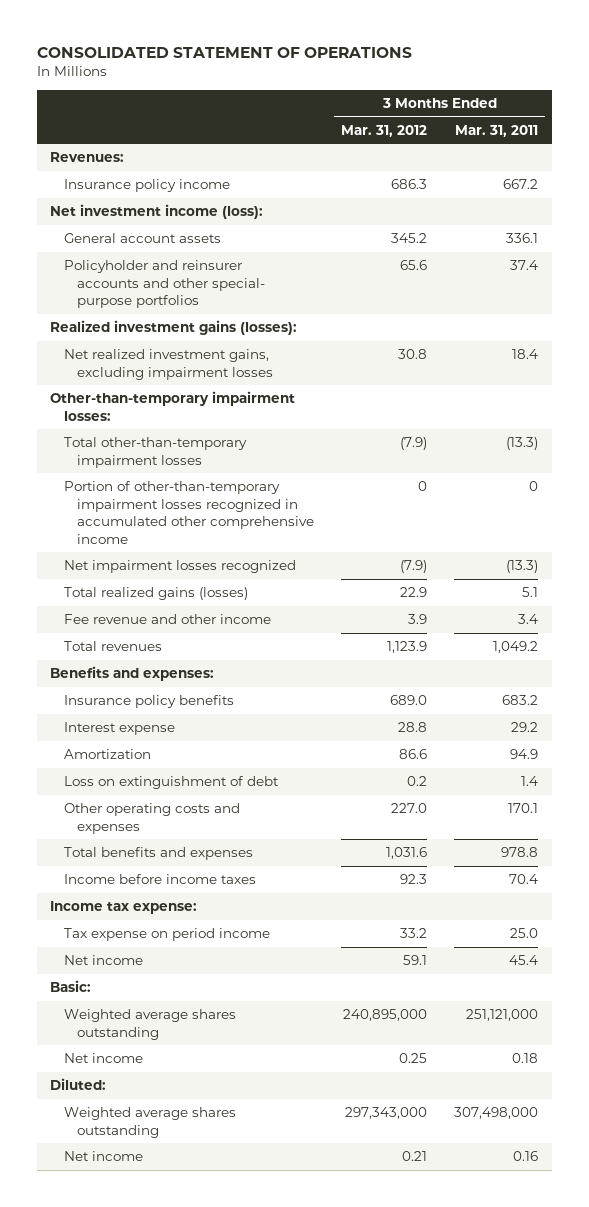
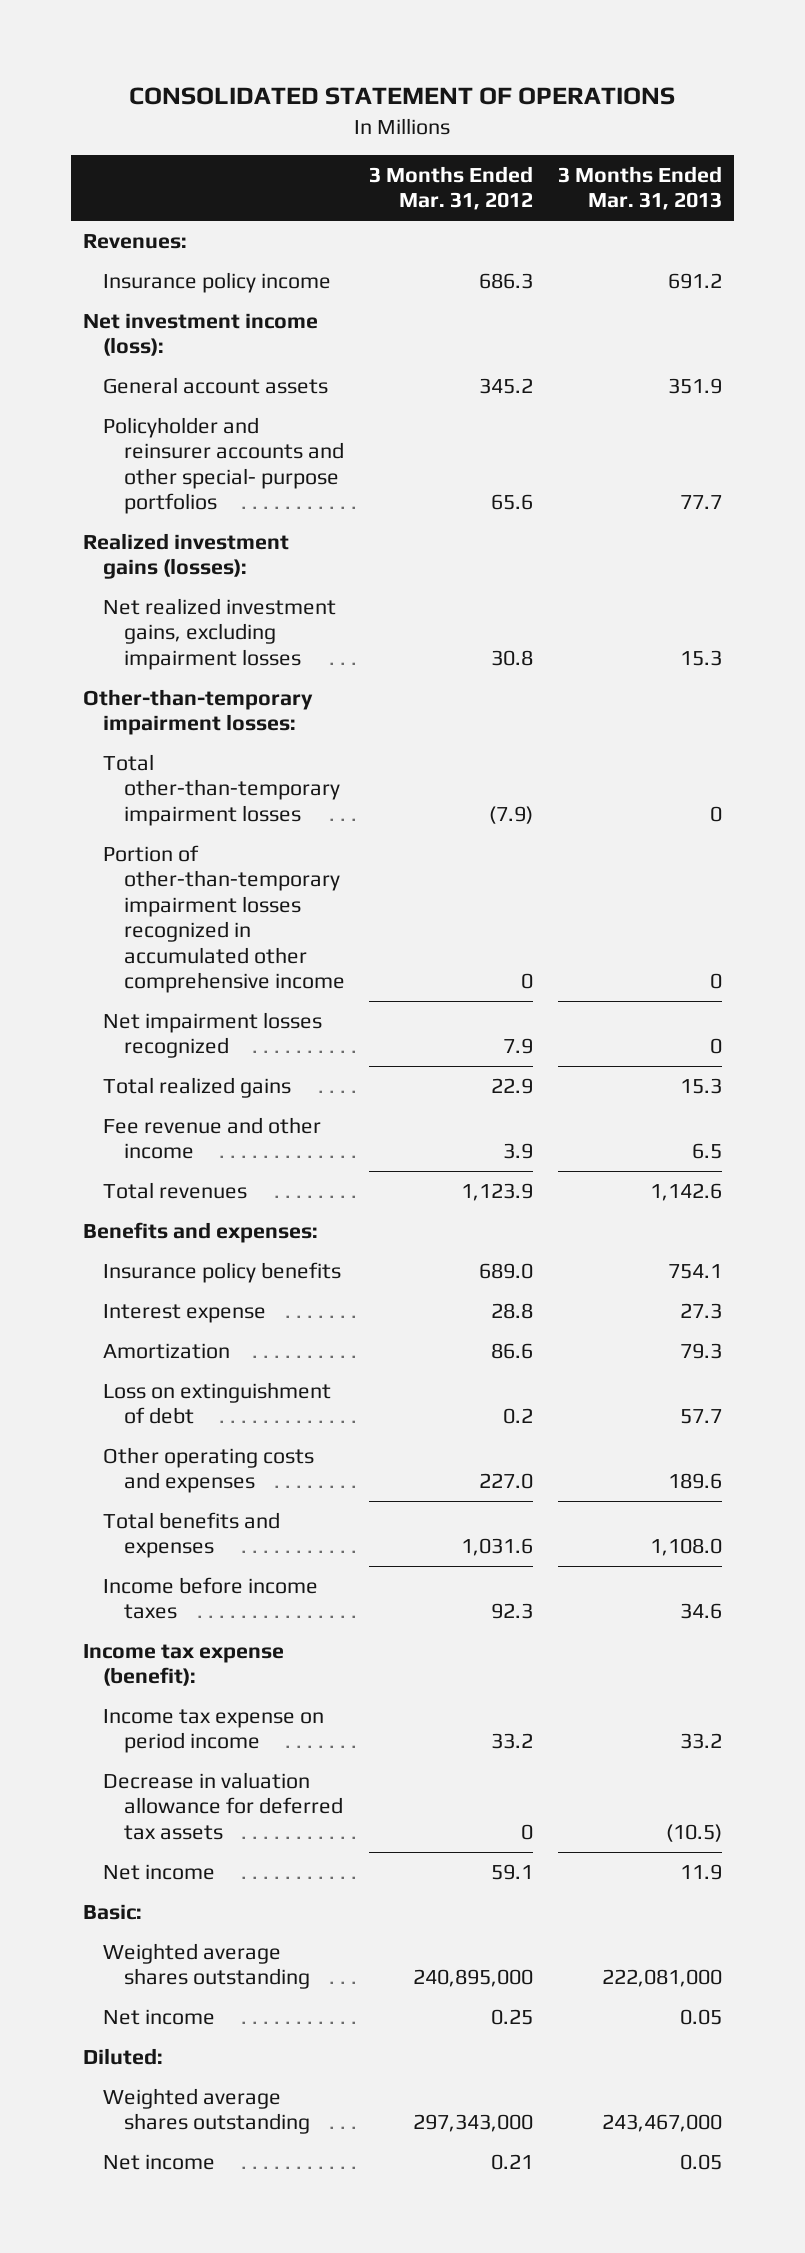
[455,124,539,137] Mar. 31, 2011 -> none
none -> [557,165,722,211] 3 Months Ended Mar. 31, 2013
[400,560,428,574] (7.9) -> [503,1038,534,1055] 7.9
[63,587,248,601] Total realized gains (losses) -> [103,1076,292,1098] Total realized gains
[50,901,198,915] Income tax expense: -> [83,1643,285,1687] Income tax expense (benefit):
[63,928,270,942] Tax expense on period income -> [103,1708,325,1754] Income tax expense on period income
none -> [103,1771,343,1840] Decrease in valuation allowance for deferred tax assets

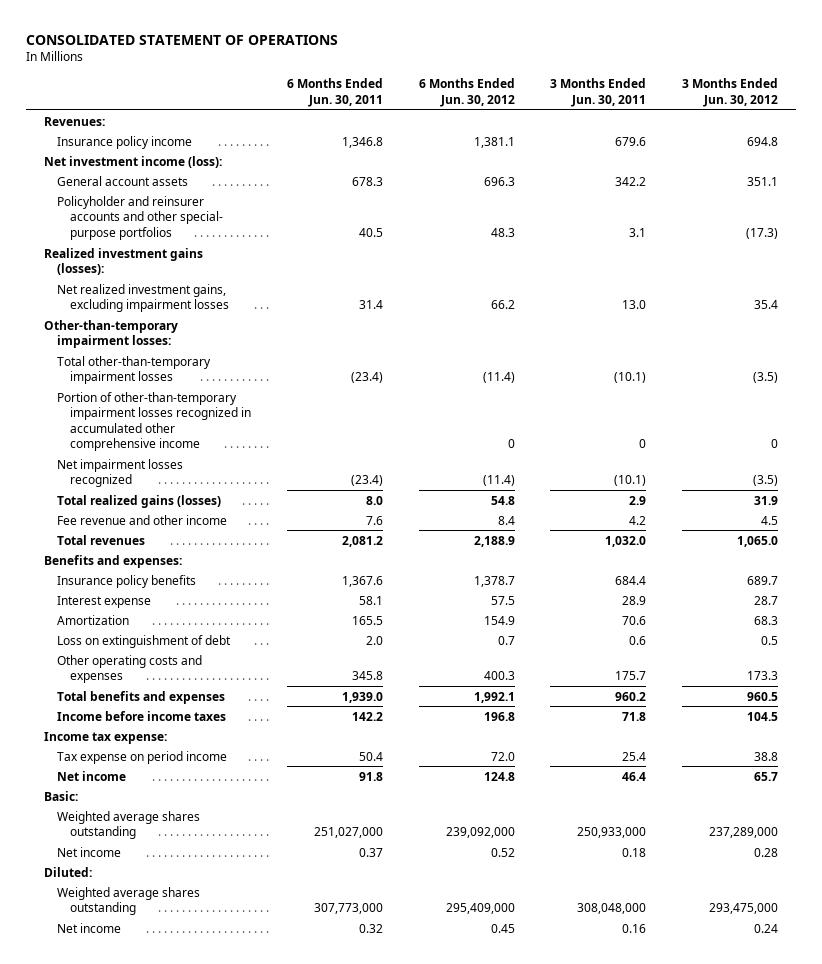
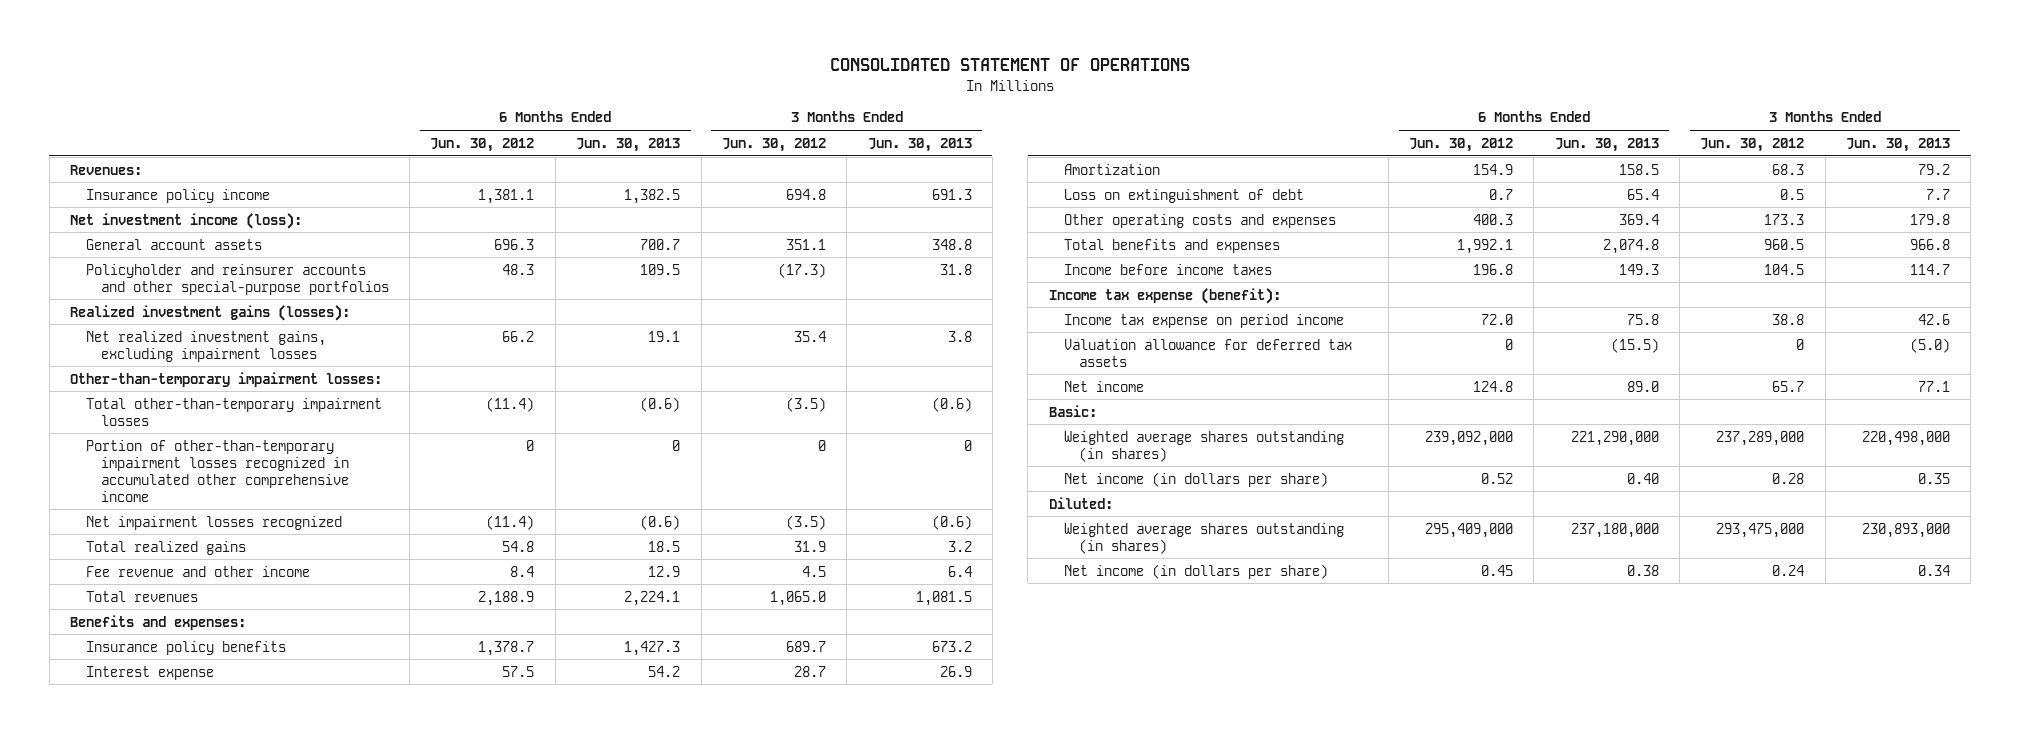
[286,78,383,107] 6 Months Ended Jun. 30, 2011 -> none
[550,78,647,107] 3 Months Ended Jun. 30, 2011 -> none
none -> [576,137,681,152] Jun. 30, 2013
none -> [867,137,972,152] Jun. 30, 2013
[57,195,224,240] Policyholder and reinsurer accounts and other special- purpose portfolios -> [85,263,389,295] Policyholder and reinsurer accounts and other special-purpose portfolios
[57,494,222,508] Total realized gains (losses) -> [85,540,246,555] Total realized gains
[43,731,167,744] Income tax expense: -> [1048,287,1281,304] Income tax expense (benefit):
[57,750,228,764] Tax expense on period income -> [1063,313,1344,328] Income tax expense on period income
none -> [1063,338,1352,367] Valuation allowance for deferred tax assets
[57,810,201,840] Weighted average shares outstanding -> [1063,430,1344,462] Weighted average shares outstanding (in shares)
[57,846,122,857] Net income -> [1063,471,1328,487] Net income (in dollars per share)
[57,886,201,916] Weighted average shares outstanding -> [1063,522,1344,554] Weighted average shares outstanding (in shares)
[57,922,122,933] Net income -> [1063,563,1328,579] Net income (in dollars per share)

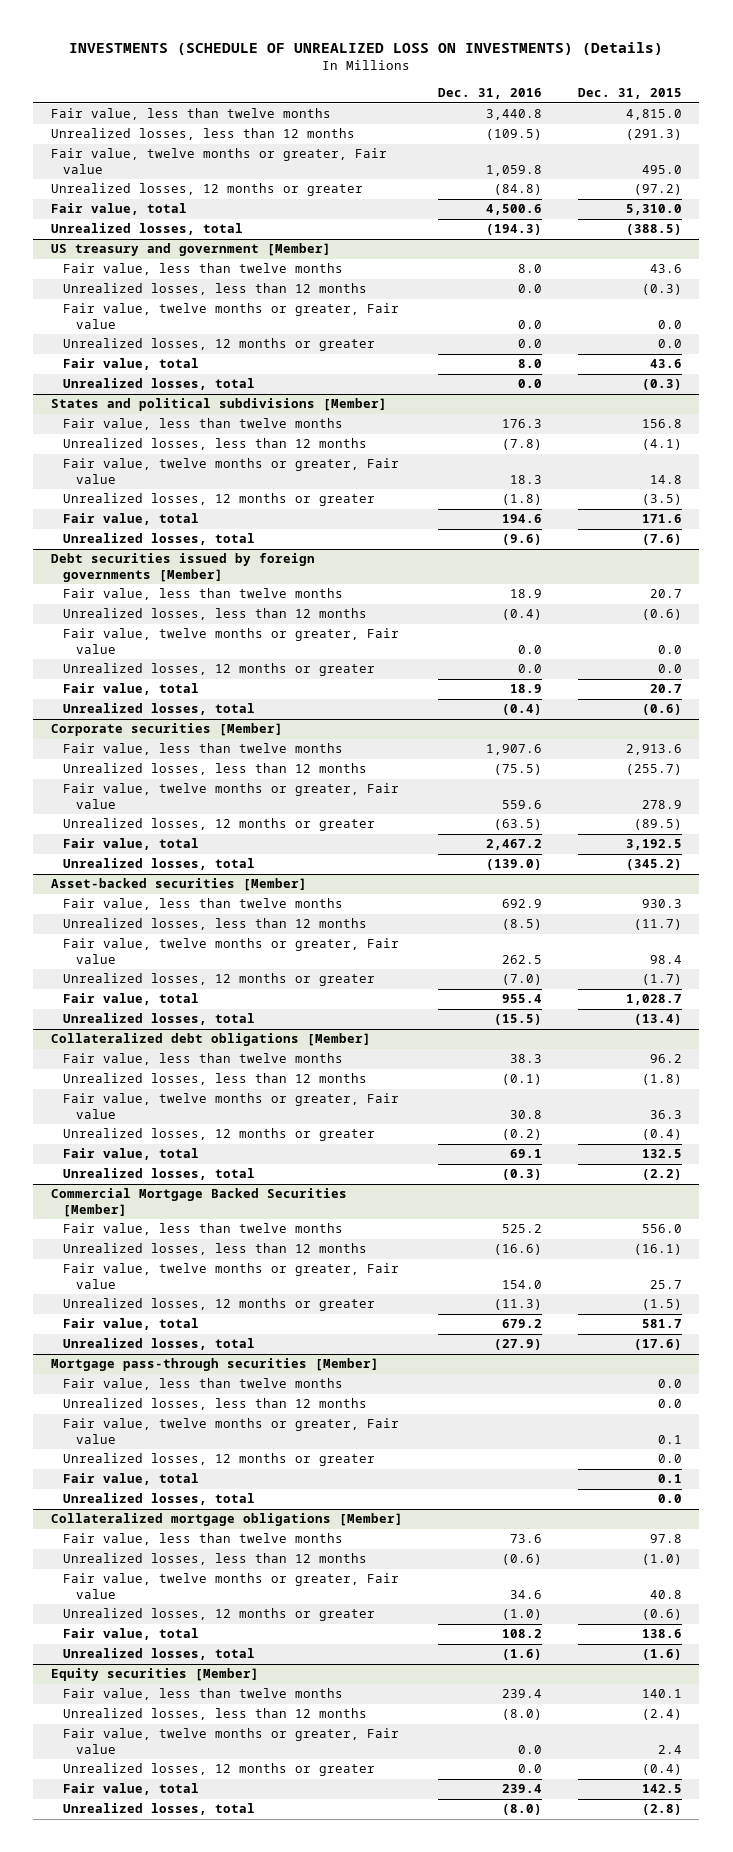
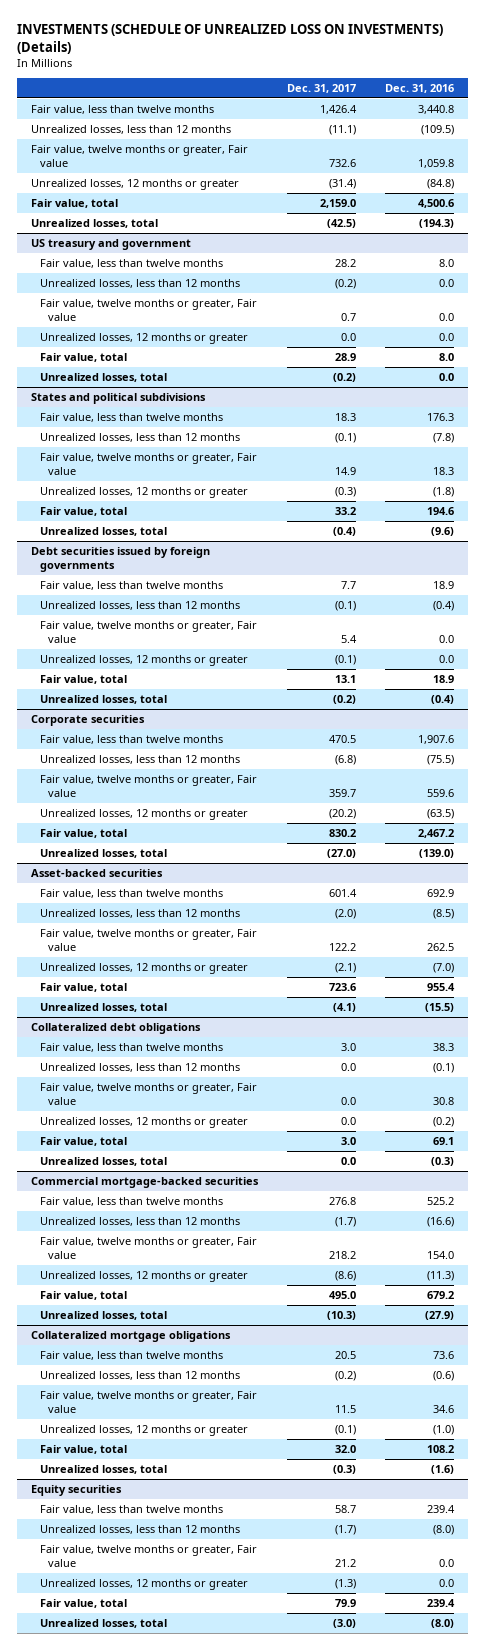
[577,88,682,100] Dec. 31, 2015 -> none
none -> [287,83,357,93] Dec. 31, 2017
[50,243,331,257] US treasury and government [Member] -> [31,238,192,250] US treasury and government
[50,398,387,412] States and political subdivisions [Member] -> [31,392,207,404] States and political subdivisions
[50,553,315,582] Debt securities issued by foreign governments [Member] -> [31,546,211,573] Debt securities issued by foreign governments
[50,723,283,737] Corporate securities [Member] -> [31,714,146,726] Corporate securities
[50,878,307,892] Asset-backed securities [Member] -> [31,868,164,877] Asset-backed securities
[50,1033,371,1047] Collateralized debt obligations [Member] -> [31,1022,202,1034] Collateralized debt obligations
[50,1188,347,1217] Commercial Mortgage Backed Securities [Member] -> [31,1176,260,1188] Commercial mortgage-backed securities
[50,1358,379,1372] Mortgage pass-through securities [Member] -> none
[63,1378,344,1391] Fair value, less than twelve months -> none
[63,1398,368,1411] Unrealized losses, less than 12 months -> none
[63,1418,400,1444] Fair value, twelve months or greater, Fair value -> none
[63,1453,376,1467] Unrealized losses, 12 months or greater -> none
[63,1473,200,1486] Fair value, total -> none
[63,1493,256,1506] Unrealized losses, total -> none
[50,1513,403,1527] Collateralized mortgage obligations [Member] -> [31,1330,232,1342] Collateralized mortgage obligations
[50,1668,259,1682] Equity securities [Member] -> [31,1484,123,1496] Equity securities

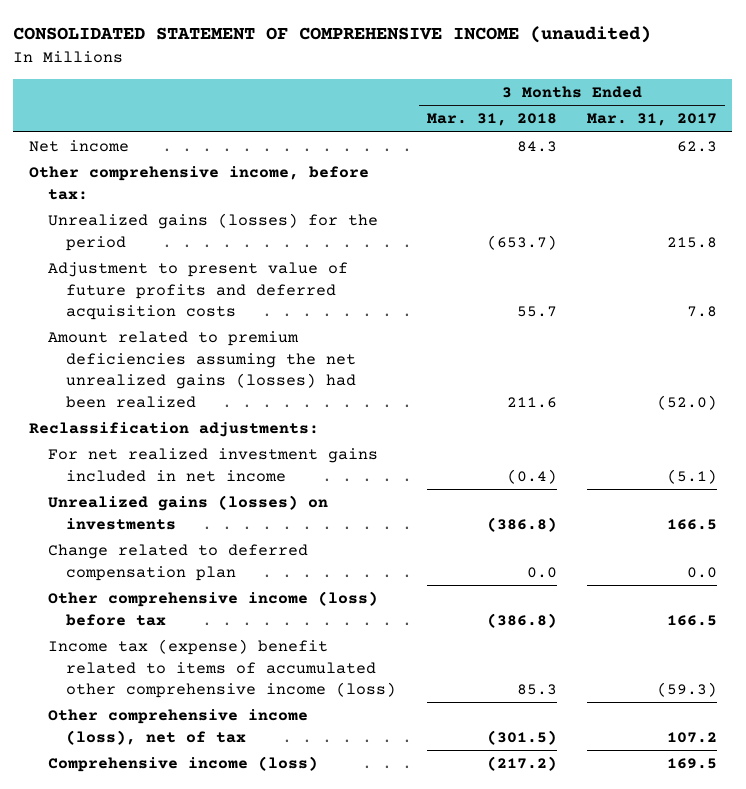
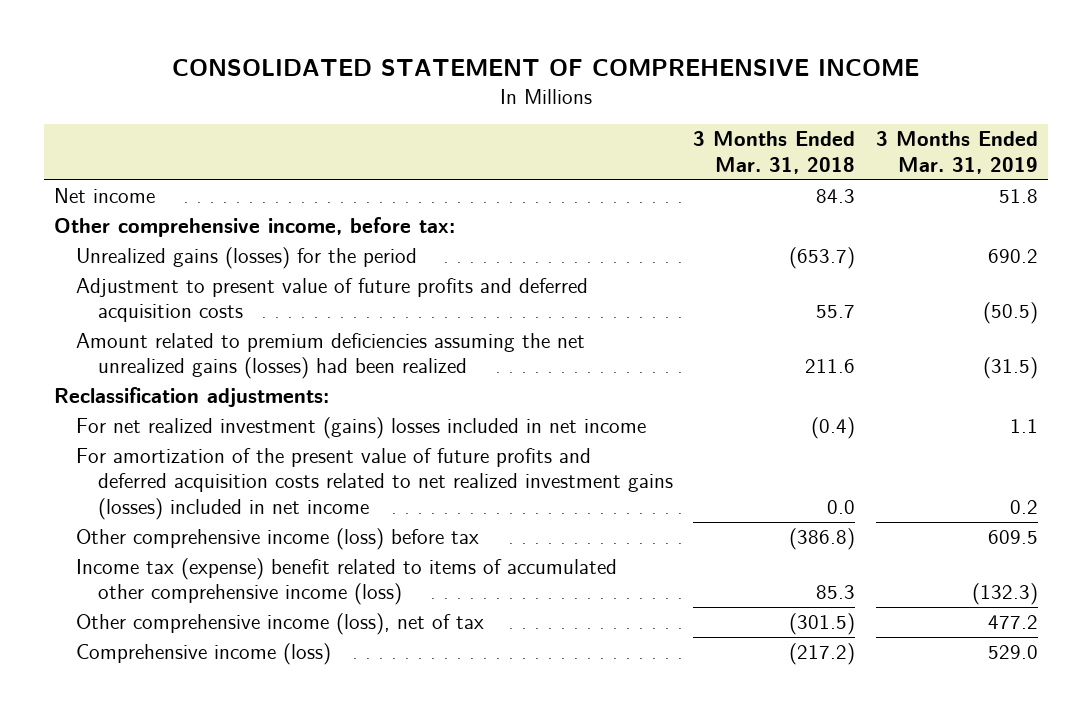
[13,26,652,44] CONSOLIDATED STATEMENT OF COMPREHENSIVE INCOME (unaudited) -> [172,58,920,76] CONSOLIDATED STATEMENT OF COMPREHENSIVE INCOME
[587,113,718,127] Mar. 31, 2017 -> none
none -> [876,131,1039,174] 3 Months Ended Mar. 31, 2019
[47,495,328,530] Unrealized gains (losses) on investments -> none
[47,544,308,581] Change related to deferred compensation plan -> none
[47,448,378,482] For net realized investment gains included in net income -> [75,417,646,440] For net realized investment (gains) losses included in net income
none -> [75,448,673,520] For amortization of the present value of future profits and deferred acquisition costs related to net realized investment gains (losses) included in net income

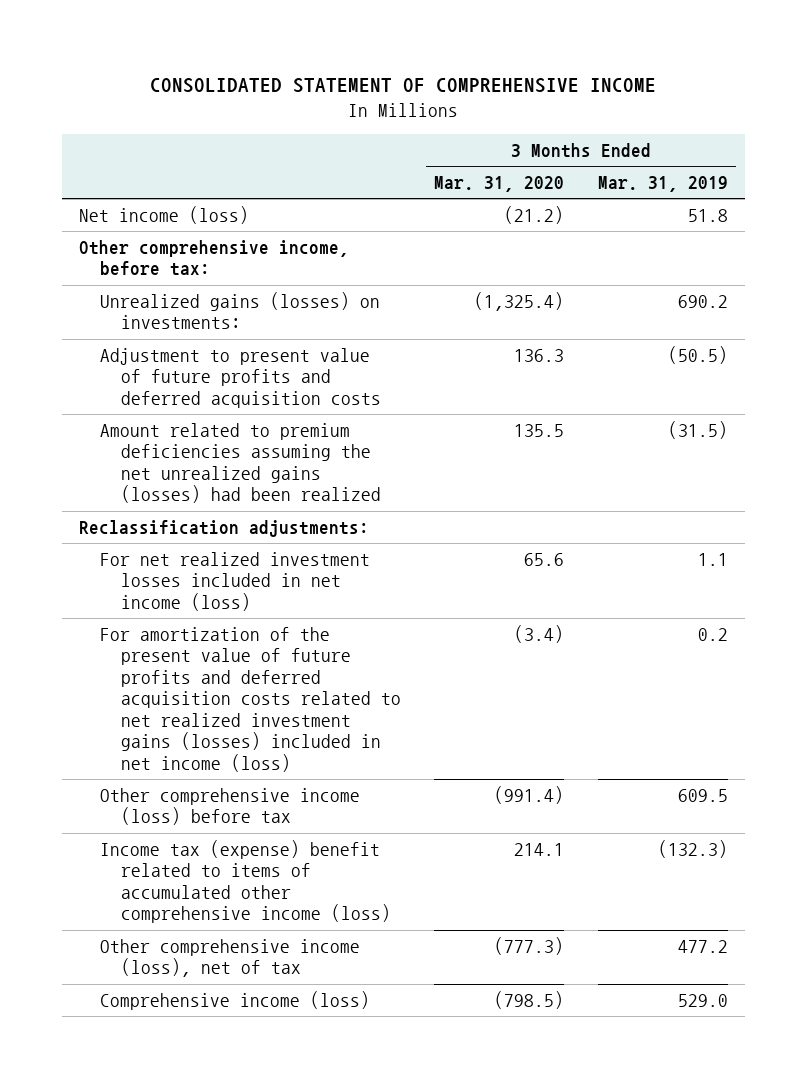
[693,131,856,174] 3 Months Ended Mar. 31, 2018 -> none
none -> [434,176,565,193] Mar. 31, 2020
[54,188,156,204] Net income -> [78,206,249,225] Net income (loss)
[75,247,417,270] Unrealized gains (losses) for the period -> [99,292,380,330] Unrealized gains (losses) on investments:
[75,417,646,440] For net realized investment (gains) losses included in net income -> [99,552,370,611] For net realized investment losses included in net income (loss)
[75,448,673,520] For amortization of the present value of future profits and deferred acquisition costs related to net realized investment gains (losses) included in net income -> [99,627,401,772] For amortization of the present value of future profits and deferred acquisition costs related to net realized investment gains (losses) included in net income (loss)

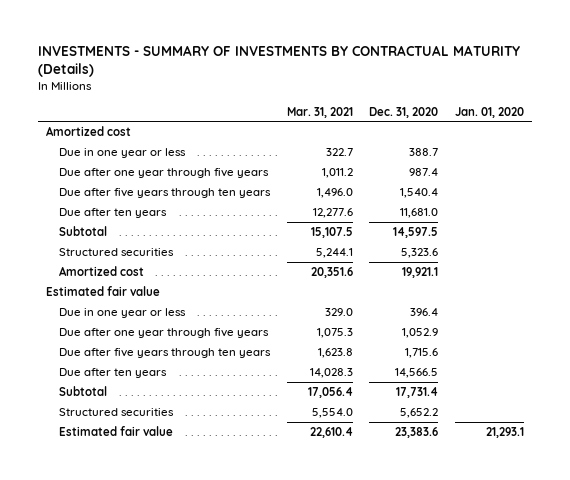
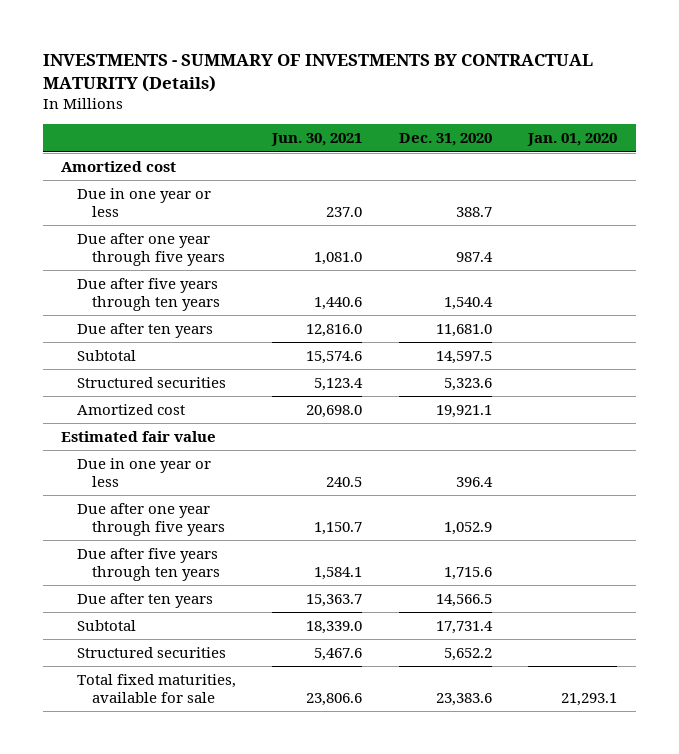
[286,106,353,118] Mar. 31, 2021 -> none
none -> [271,133,363,147] Jun. 30, 2021
[59,426,174,437] Estimated fair value -> [76,674,236,703] Total fixed maturities, available for sale

